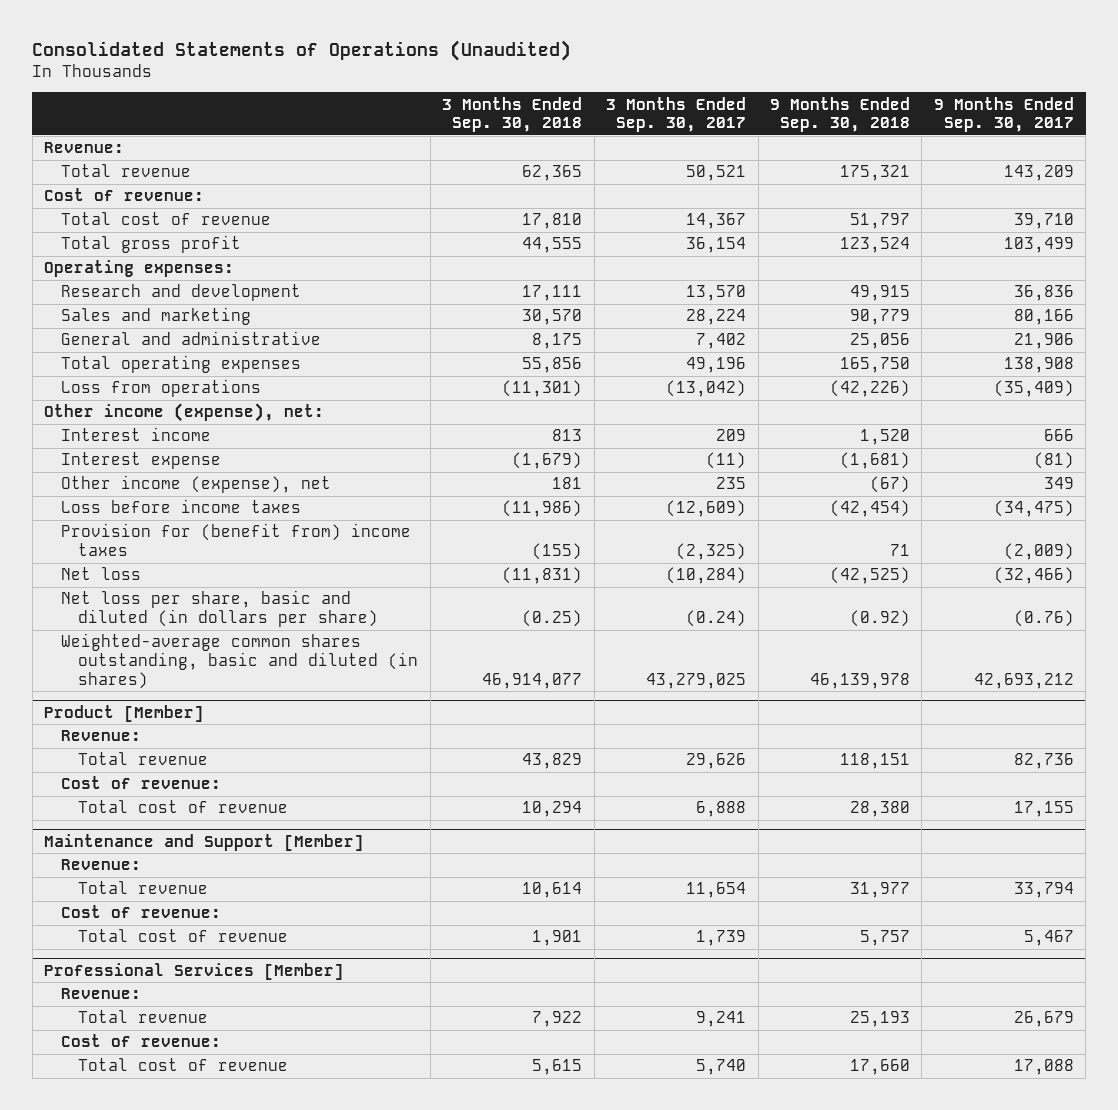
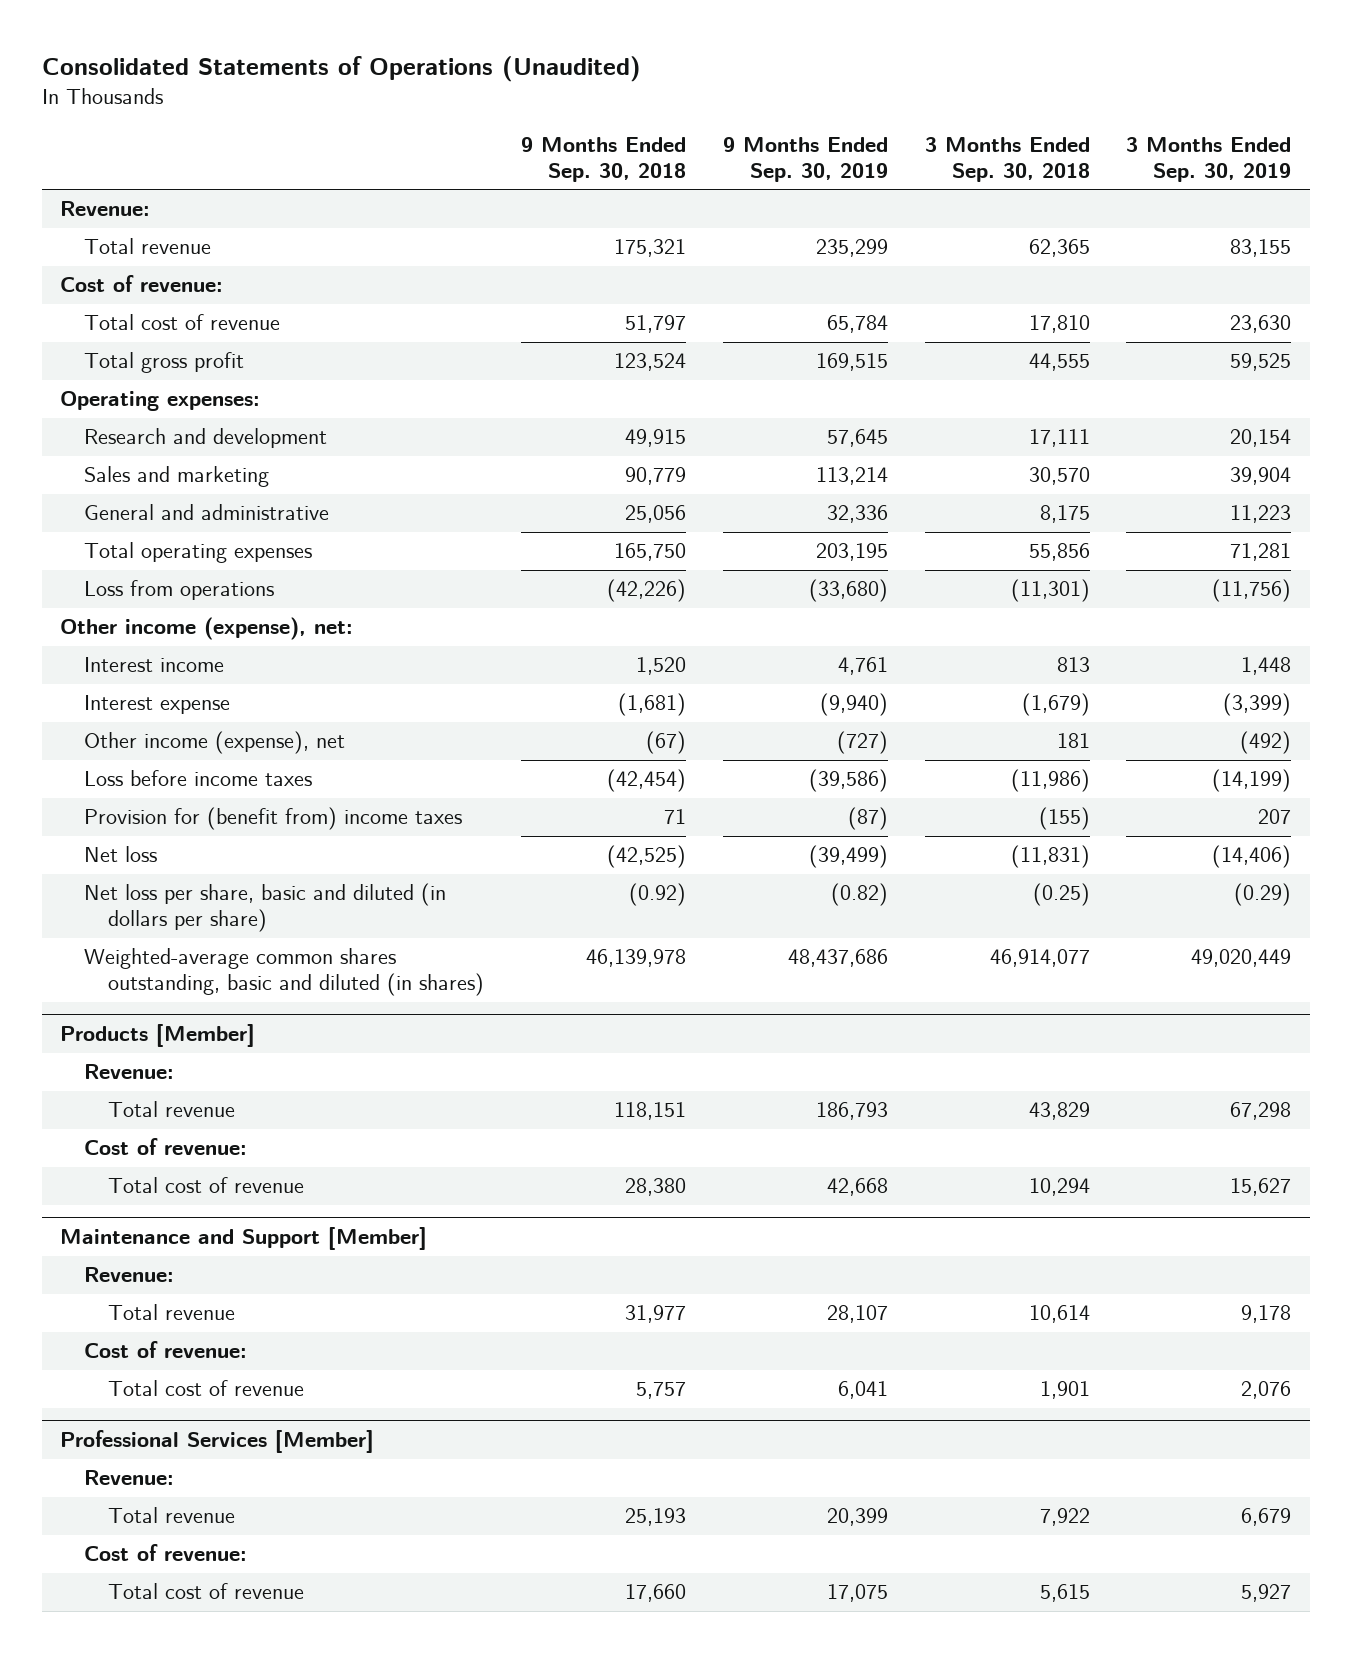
[606,96,747,133] 3 Months Ended Sep. 30, 2017 -> none
[933,96,1074,133] 9 Months Ended Sep. 30, 2017 -> none
none -> [722,136,888,182] 9 Months Ended Sep. 30, 2019
none -> [1126,136,1292,182] 3 Months Ended Sep. 30, 2019
[44,704,205,722] Product [Member] -> [60,1024,256,1048] Products [Member]

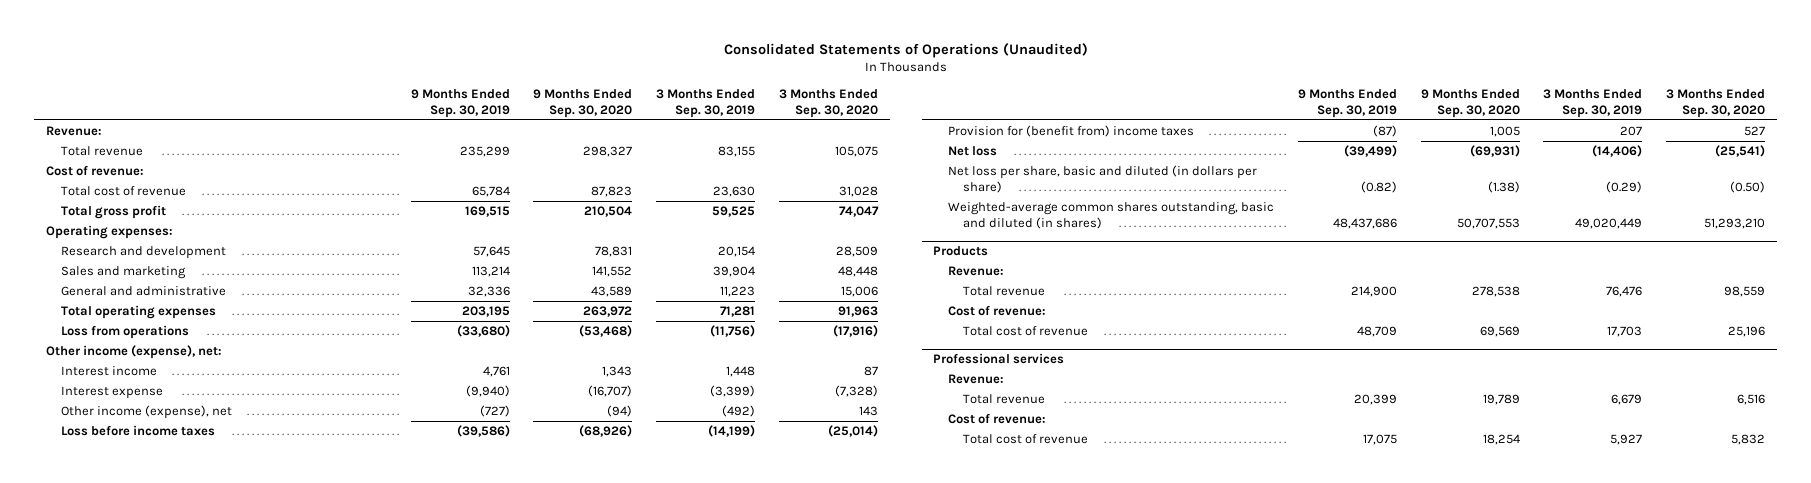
[521,136,687,182] 9 Months Ended Sep. 30, 2018 -> none
[924,136,1090,182] 3 Months Ended Sep. 30, 2018 -> none
none -> [533,88,633,119] 9 Months Ended Sep. 30, 2020
none -> [778,88,878,119] 3 Months Ended Sep. 30, 2020
[84,1064,175,1080] Revenue: -> none
[108,1101,236,1118] Total revenue -> none
[84,1138,248,1156] Cost of revenue: -> none
[108,1177,305,1194] Total cost of revenue -> none
[60,1227,428,1251] Maintenance and Support [Member] -> none
[60,1024,256,1048] Products [Member] -> [933,245,989,256] Products
[826,1305,888,1324] 28,107 -> [1350,285,1397,297] 214,900
[1241,1305,1292,1324] 9,178 -> [1606,285,1643,297] 76,476
[837,1381,888,1400] 6,041 -> [1356,325,1397,337] 48,709
[1241,1381,1292,1400] 2,076 -> [1607,325,1643,337] 17,703
[60,1430,375,1454] Professional Services [Member] -> [933,352,1065,364] Professional services

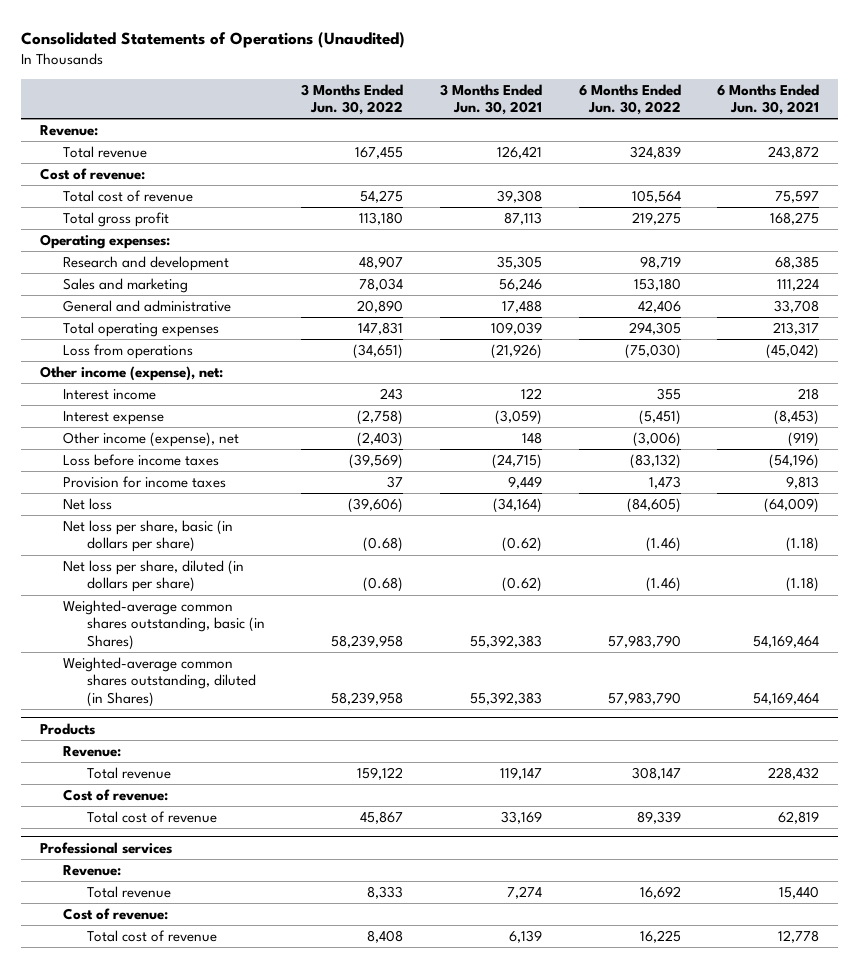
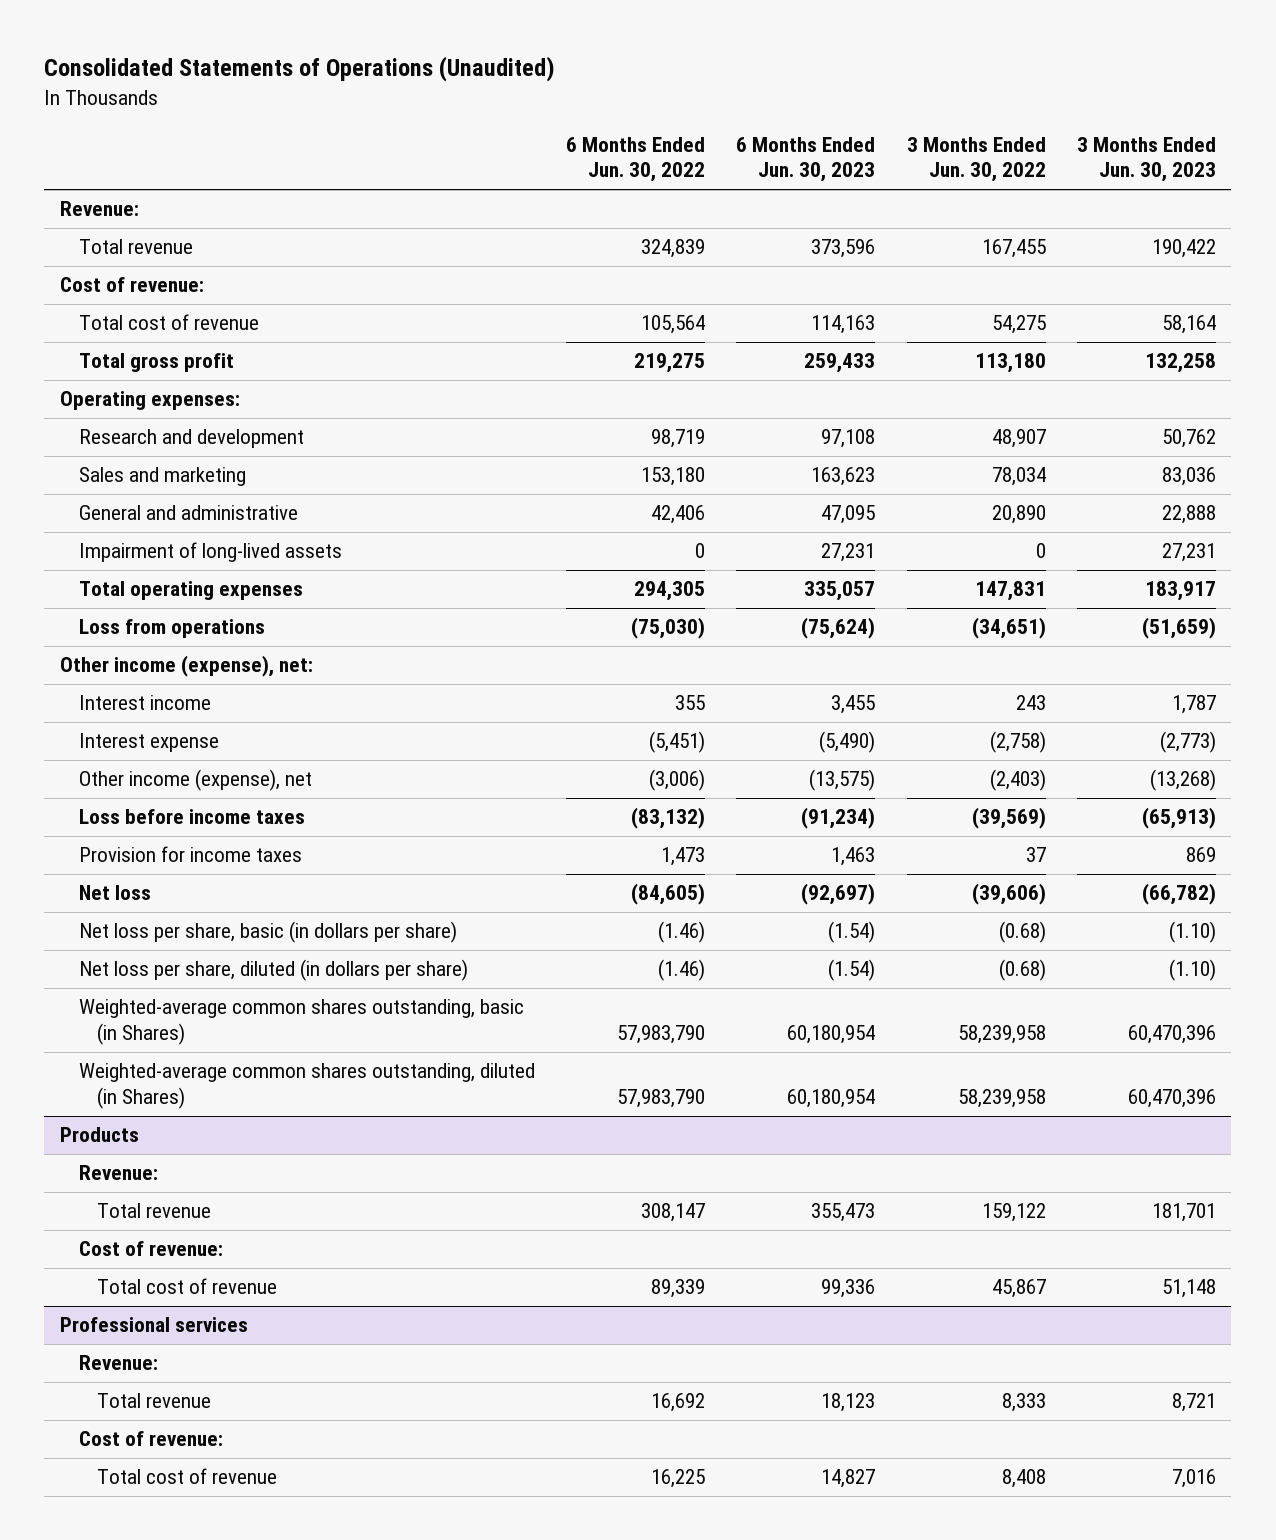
[440,83,543,116] 3 Months Ended Jun. 30, 2021 -> none
[717,83,820,116] 6 Months Ended Jun. 30, 2021 -> none
none -> [736,136,876,183] 6 Months Ended Jun. 30, 2023
none -> [1076,136,1216,183] 3 Months Ended Jun. 30, 2023
none -> [78,542,342,563] Impairment of long-lived assets

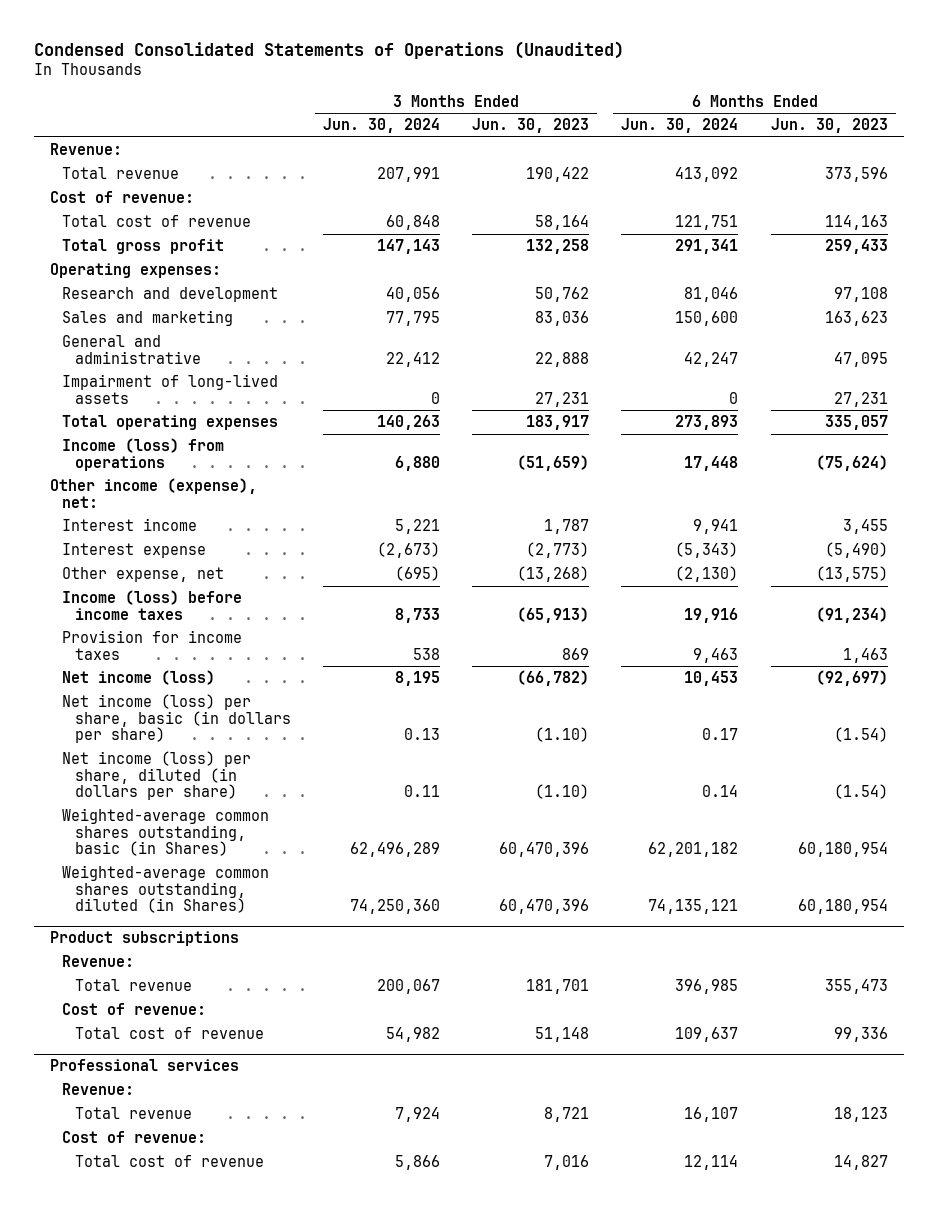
[44,56,556,83] Consolidated Statements of Operations (Unaudited) -> [33,41,624,60] Condensed Consolidated Statements of Operations (Unaudited)
[565,136,705,183] 6 Months Ended Jun. 30, 2022 -> none
[906,136,1046,183] 3 Months Ended Jun. 30, 2022 -> none
none -> [323,118,441,134] Jun. 30, 2024
none -> [621,118,739,134] Jun. 30, 2024
[78,619,265,639] Loss from operations -> [62,438,225,471] Income (loss) from operations
[78,769,312,792] Other income (expense), net -> [62,567,225,583] Other expense, net
[78,809,305,825] Loss before income taxes -> [62,590,243,620] Income (loss) before income taxes
[78,885,151,901] Net loss -> [62,670,216,686] Net income (loss)
[78,921,457,944] Net loss per share, basic (in dollars per share) -> [62,694,291,744] Net income (loss) per share, basic (in dollars per share)
[78,959,468,982] Net loss per share, diluted (in dollars per share) -> [62,751,252,801] Net income (loss) per share, diluted (in dollars per share)
[59,1127,139,1143] Products -> [49,931,239,947] Product subscriptions

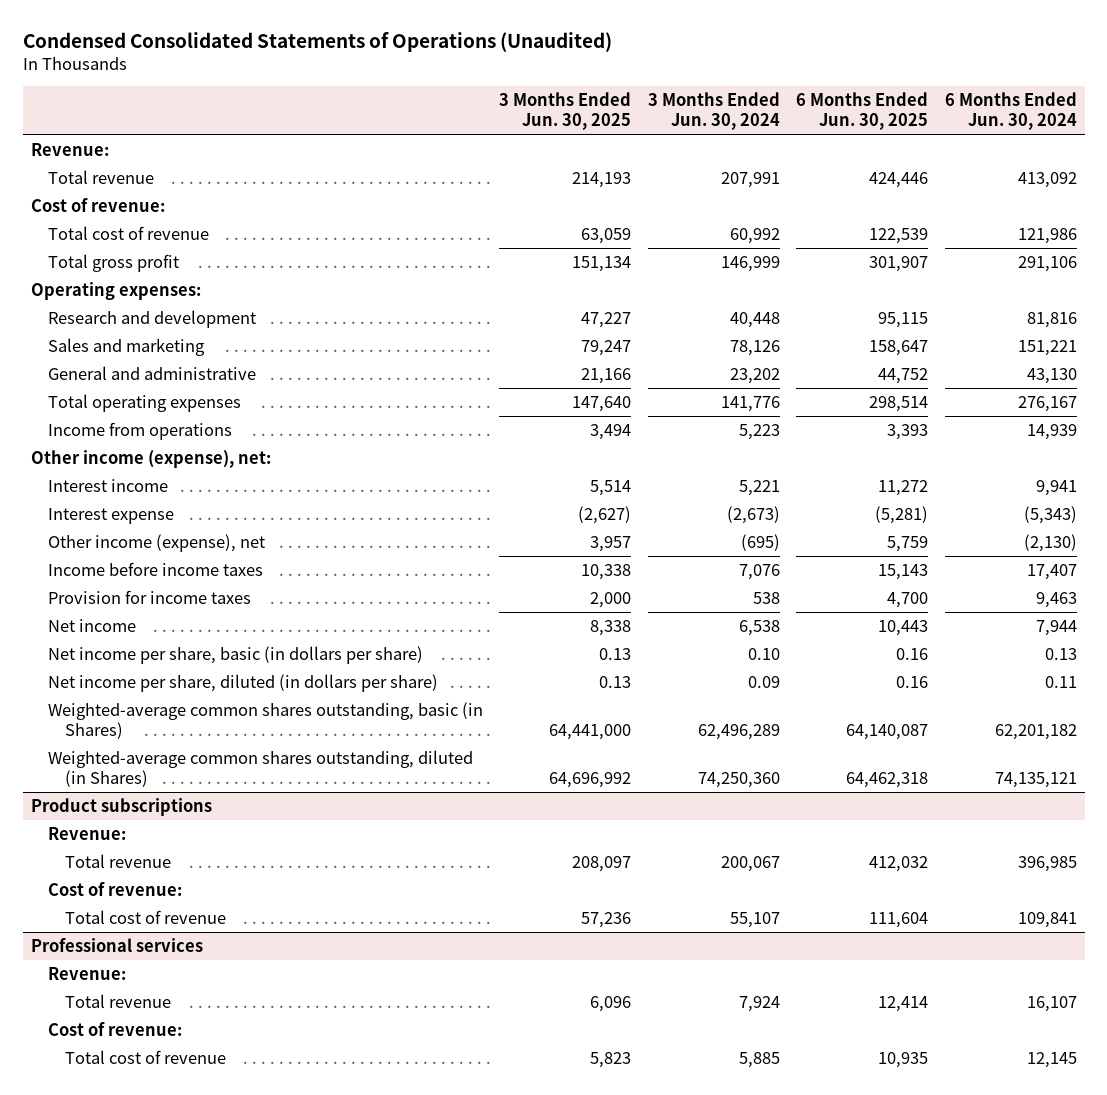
[472,118,590,134] Jun. 30, 2023 -> none
[770,118,888,134] Jun. 30, 2023 -> none
none -> [499,92,632,131] 3 Months Ended Jun. 30, 2025
none -> [796,92,929,131] 6 Months Ended Jun. 30, 2025
[386,215,441,231] 60,848 -> [729,228,780,245] 60,992
[675,215,739,231] 121,751 -> [1017,228,1077,245] 121,986
[377,239,441,255] 147,143 -> [720,256,780,273] 146,999
[675,239,739,255] 291,341 -> [1017,256,1077,273] 291,106
[62,374,279,404] Impairment of long-lived assets -> none
[386,287,441,303] 40,056 -> [729,312,780,329] 40,448
[684,287,739,303] 81,046 -> [1026,312,1077,329] 81,816
[386,311,441,327] 77,795 -> [729,340,780,357] 78,126
[675,311,739,327] 150,600 -> [1017,340,1077,357] 151,221
[386,351,441,367] 22,412 -> [729,368,780,385] 23,202
[684,351,739,367] 42,247 -> [1026,368,1077,385] 43,130
[377,415,441,431] 140,263 -> [720,396,780,413] 141,776
[675,415,739,431] 273,893 -> [1017,396,1077,413] 276,167
[62,438,225,471] Income (loss) from operations -> [48,422,233,441] Income from operations
[395,455,441,471] 6,880 -> [738,424,780,441] 5,223
[684,455,739,471] 17,448 -> [1026,424,1077,441] 14,939
[62,567,225,583] Other expense, net -> [48,534,266,553] Other income (expense), net
[62,590,243,620] Income (loss) before income taxes -> [48,562,264,577] Income before income taxes
[395,607,441,623] 8,733 -> [738,564,780,581] 7,076
[684,607,739,623] 19,916 -> [1026,564,1077,581] 17,407
[62,670,216,686] Net income (loss) -> [48,619,137,633] Net income
[395,671,441,687] 8,195 -> [738,620,780,637] 6,538
[684,671,739,687] 10,453 -> [1035,620,1077,637] 7,944
[62,694,291,744] Net income (loss) per share, basic (in dollars per share) -> [48,646,424,665] Net income per share, basic (in dollars per share)
[404,728,441,741] 0.13 -> [747,648,780,661] 0.10
[702,728,739,741] 0.17 -> [1044,648,1077,661] 0.13
[62,751,252,801] Net income (loss) per share, diluted (in dollars per share) -> [48,674,439,693] Net income per share, diluted (in dollars per share)
[404,785,441,798] 0.11 -> [747,676,780,689] 0.09
[702,785,739,798] 0.14 -> [1044,676,1077,689] 0.11
[386,1027,441,1043] 54,982 -> [729,912,780,929] 55,107
[675,1027,739,1043] 109,637 -> [1017,912,1077,929] 109,841
[395,1155,441,1171] 5,866 -> [738,1052,780,1069] 5,885
[684,1155,739,1171] 12,114 -> [1026,1052,1077,1069] 12,145

